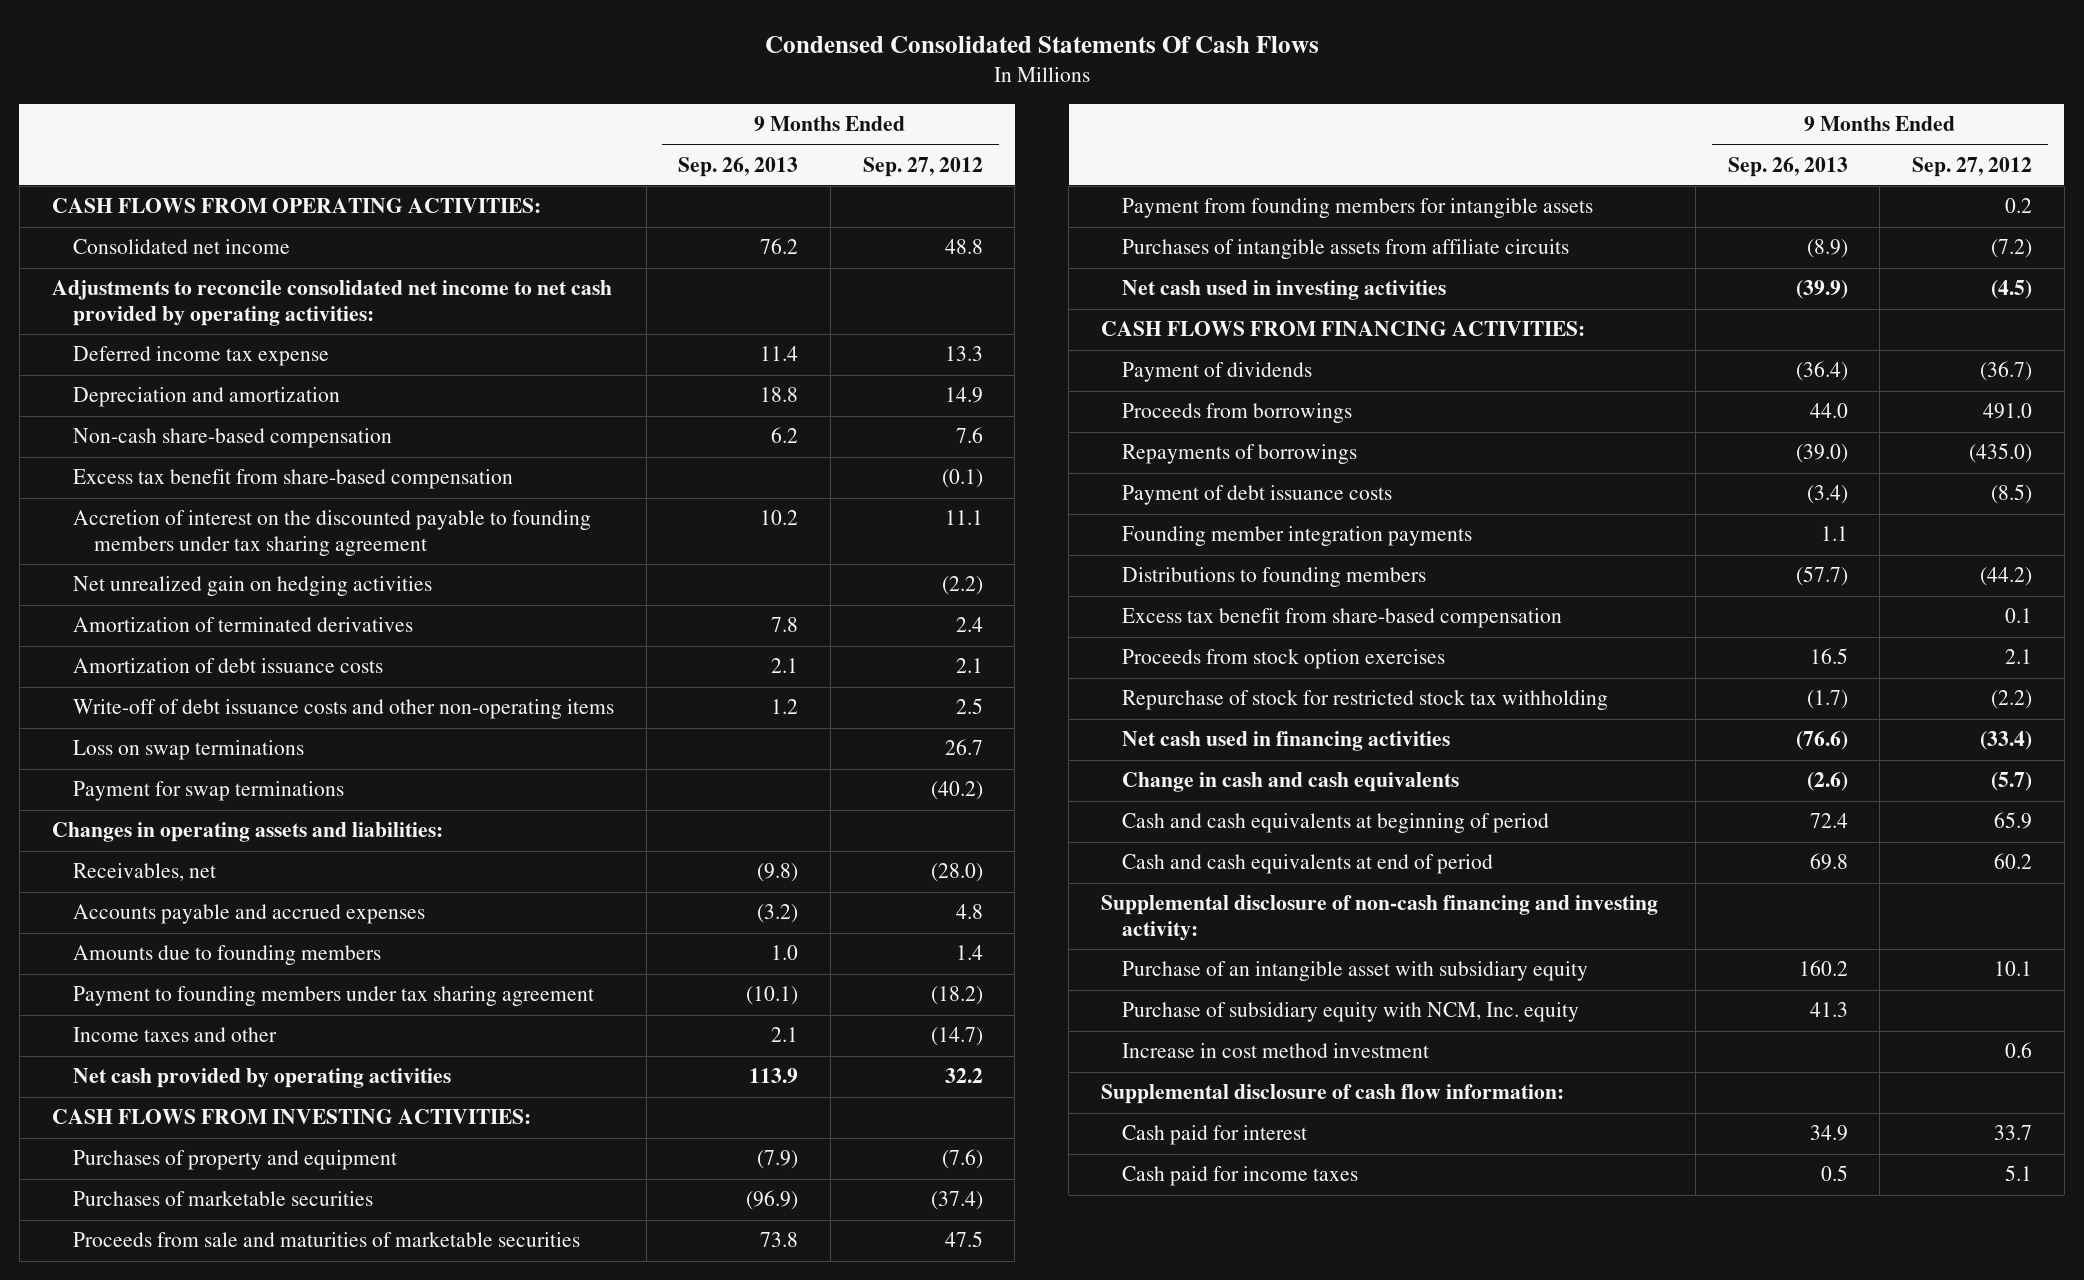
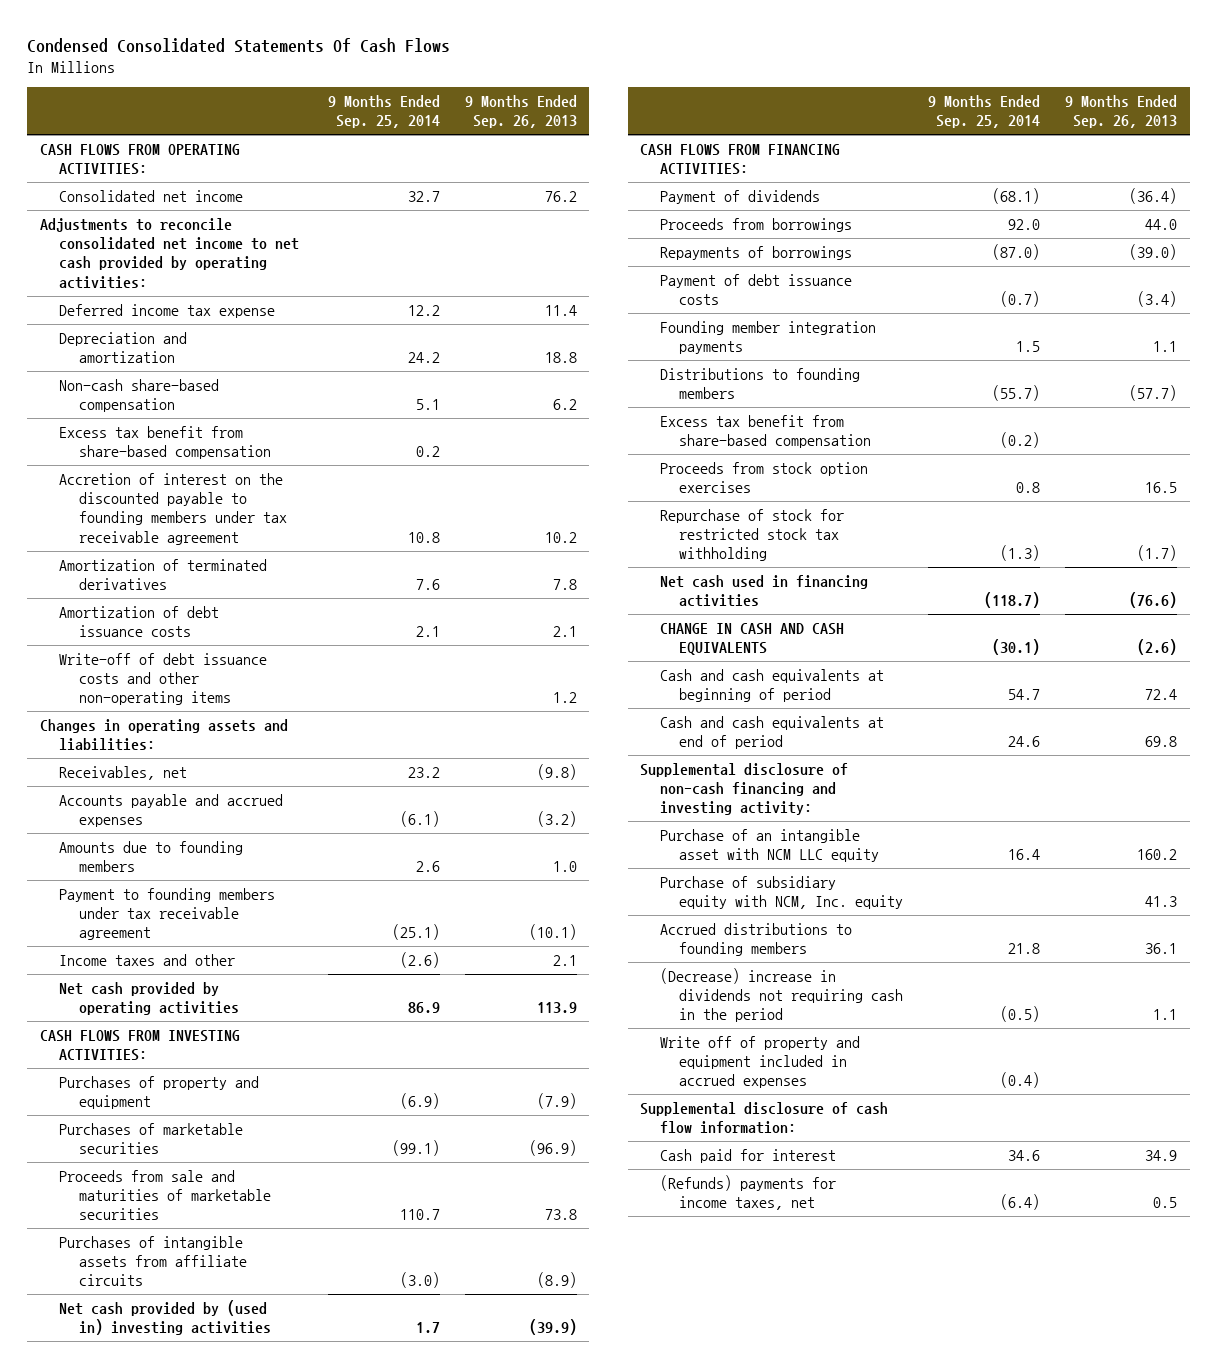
[862,156,983,177] Sep. 27, 2012 -> none
none -> [327,95,440,129] 9 Months Ended Sep. 25, 2014
[72,576,432,597] Net unrealized gain on hedging activities -> none
[72,510,591,557] Accretion of interest on the discounted payable to founding members under tax sharing agreement -> [59,472,287,545] Accretion of interest on the discounted payable to founding members under tax receivable agreement
[72,740,304,761] Loss on swap terminations -> none
[72,781,344,802] Payment for swap terminations -> none
[72,986,594,1007] Payment to founding members under tax sharing agreement -> [59,887,276,941] Payment to founding members under tax receivable agreement
[1122,198,1594,219] Payment from founding members for intangible assets -> none
[1122,280,1447,301] Net cash used in investing activities -> [59,1299,271,1336] Net cash provided by (used in) investing activities
[1122,772,1460,793] Change in cash and cash equivalents -> [659,622,844,656] CHANGE IN CASH AND CASH EQUIVALENTS
[1122,961,1589,982] Purchase of an intangible asset with subsidiary equity -> [659,828,880,863] Purchase of an intangible asset with NCM LLC equity
[1122,1043,1430,1059] Increase in cost method investment -> none
none -> [659,922,852,957] Accrued distributions to founding members
none -> [659,967,904,1023] (Decrease) increase in dividends not requiring cash in the period
none -> [659,1035,860,1089] Write off of property and equipment included in accrued expenses
[1122,1166,1359,1187] Cash paid for income taxes -> [659,1174,836,1211] (Refunds) payments for income taxes, net

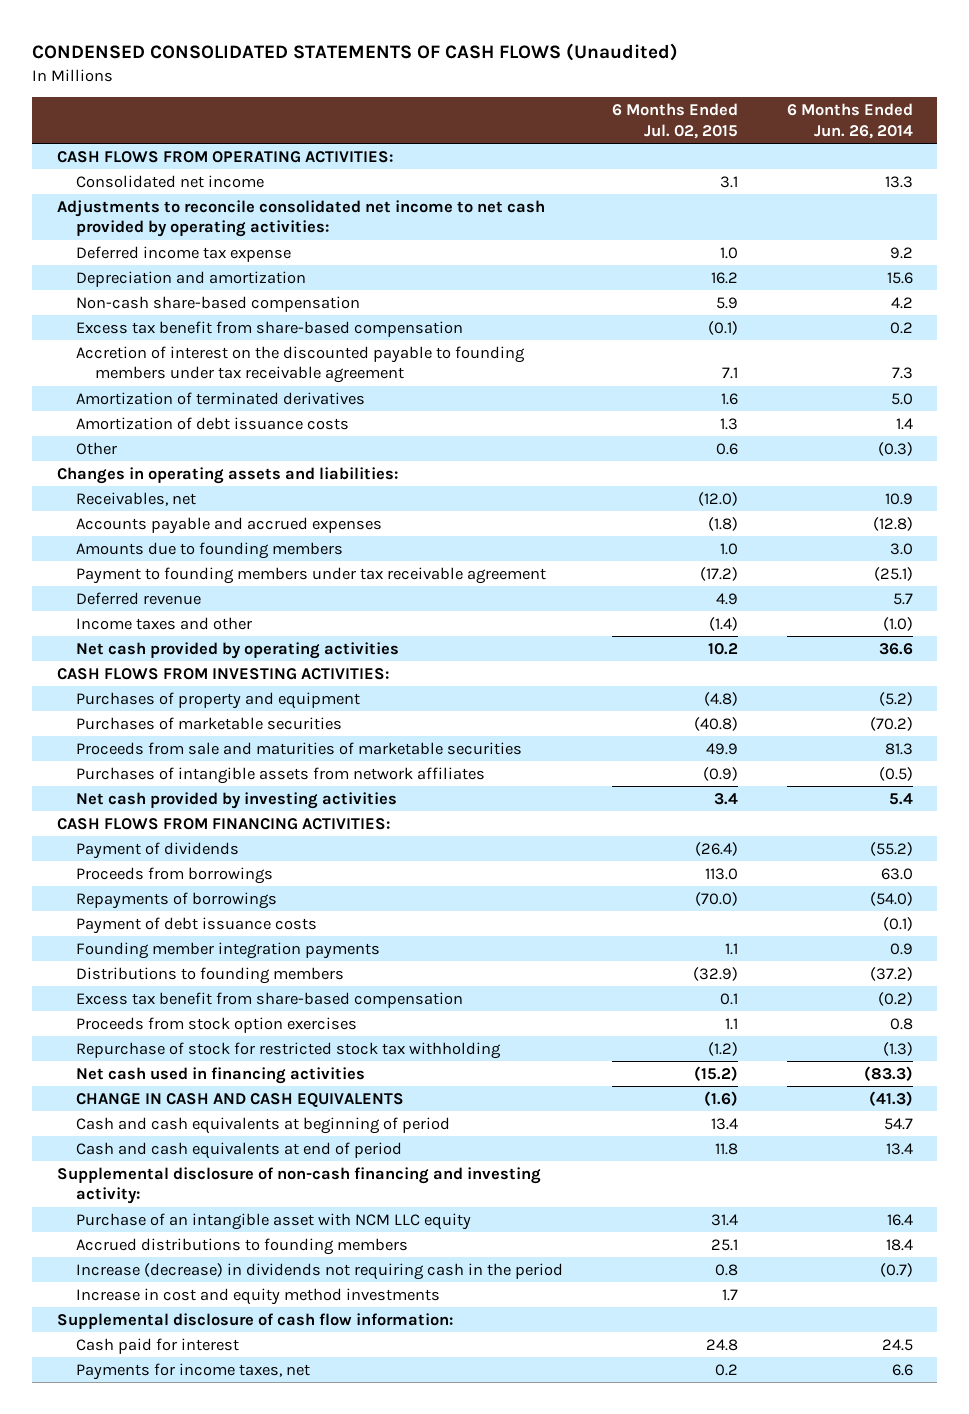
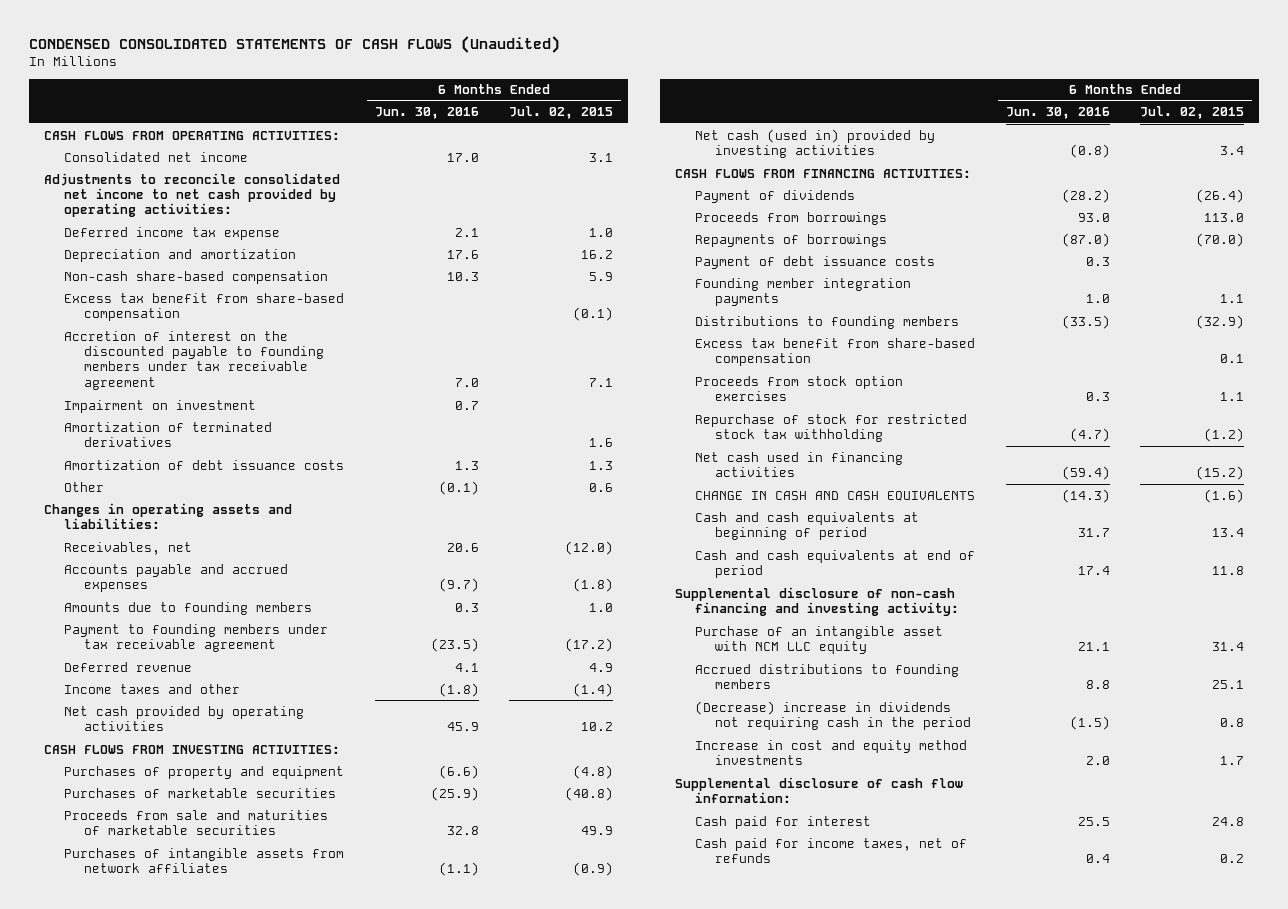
[786,103,913,139] 6 Months Ended Jun. 26, 2014 -> none
none -> [374,107,479,120] Jun. 30, 2016
none -> [64,399,257,413] Impairment on investment
[75,791,397,809] Net cash provided by investing activities -> [695,128,936,158] Net cash (used in) provided by investing activities
[75,1262,563,1280] Increase (decrease) in dividends not requiring cash in the period -> [695,700,971,730] (Decrease) increase in dividends not requiring cash in the period
[75,1362,310,1380] Payments for income taxes, net -> [695,837,968,863] Cash paid for income taxes, net of refunds

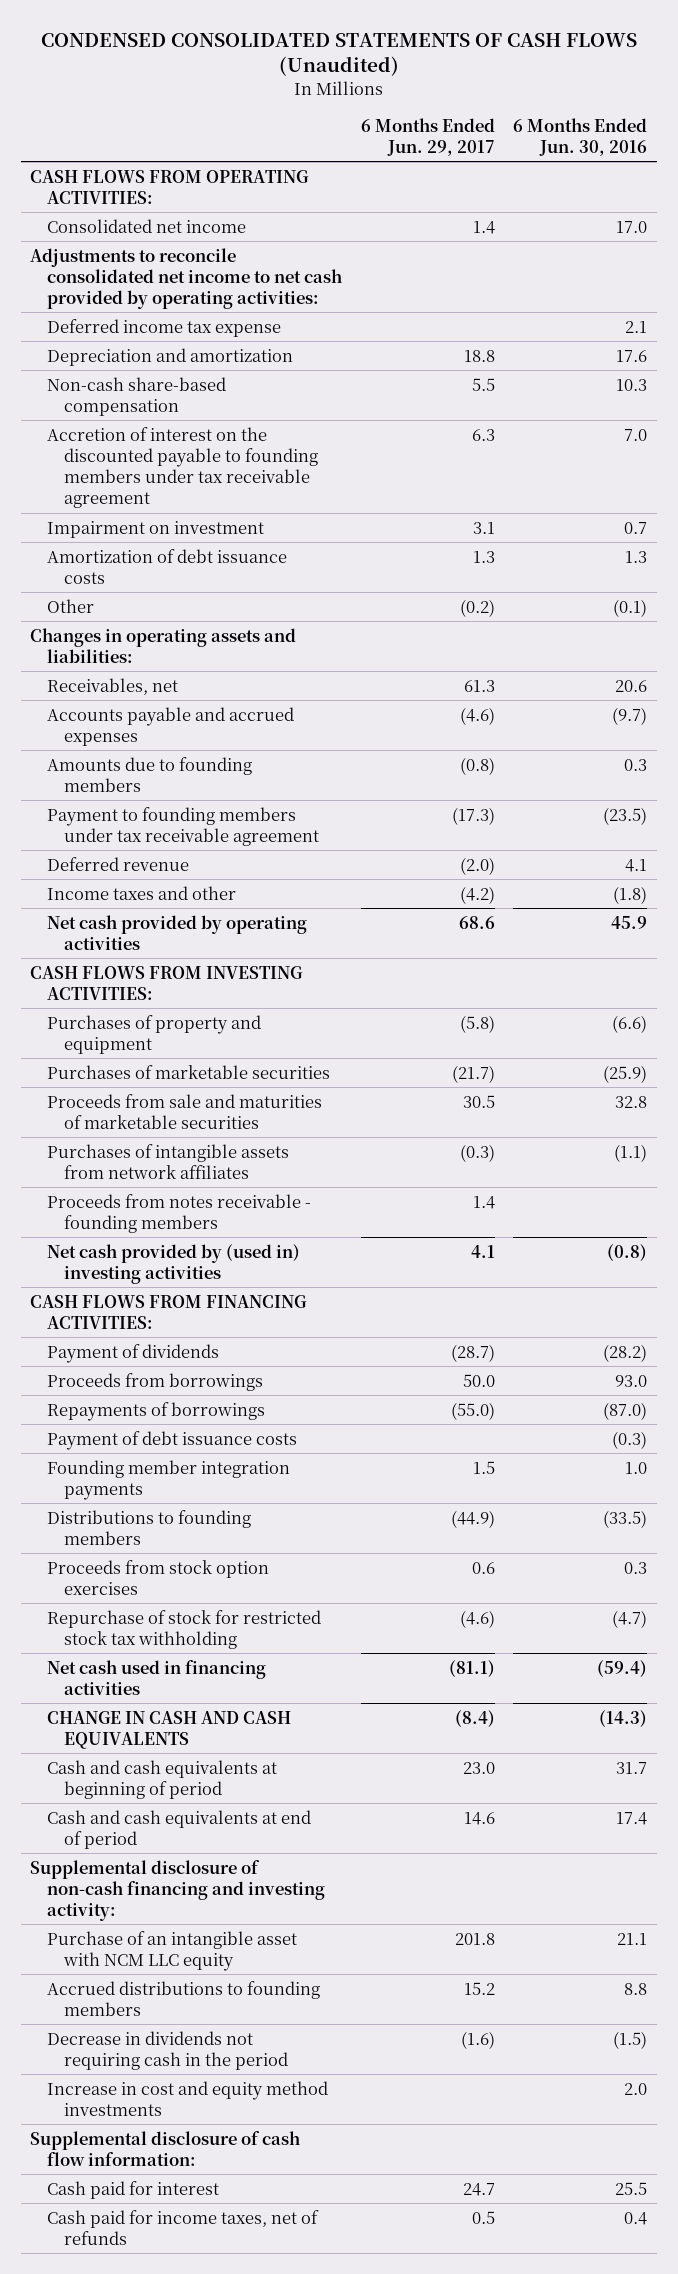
[509,106,614,120] Jul. 02, 2015 -> none
none -> [360,117,495,157] 6 Months Ended Jun. 29, 2017
[64,292,345,321] Excess tax benefit from share-based compensation -> none
[64,421,273,447] Amortization of terminated derivatives -> none
none -> [46,1193,311,1233] Proceeds from notes receivable - founding members
[695,128,936,158] Net cash (used in) provided by investing activities -> [46,1243,300,1284] Net cash provided by (used in) investing activities
[1085,256,1110,266] 0.3 -> [612,1430,648,1449] (0.3)
[695,337,976,366] Excess tax benefit from share-based compensation -> none
[695,700,971,730] (Decrease) increase in dividends not requiring cash in the period -> [46,2030,288,2070] Decrease in dividends not requiring cash in the period

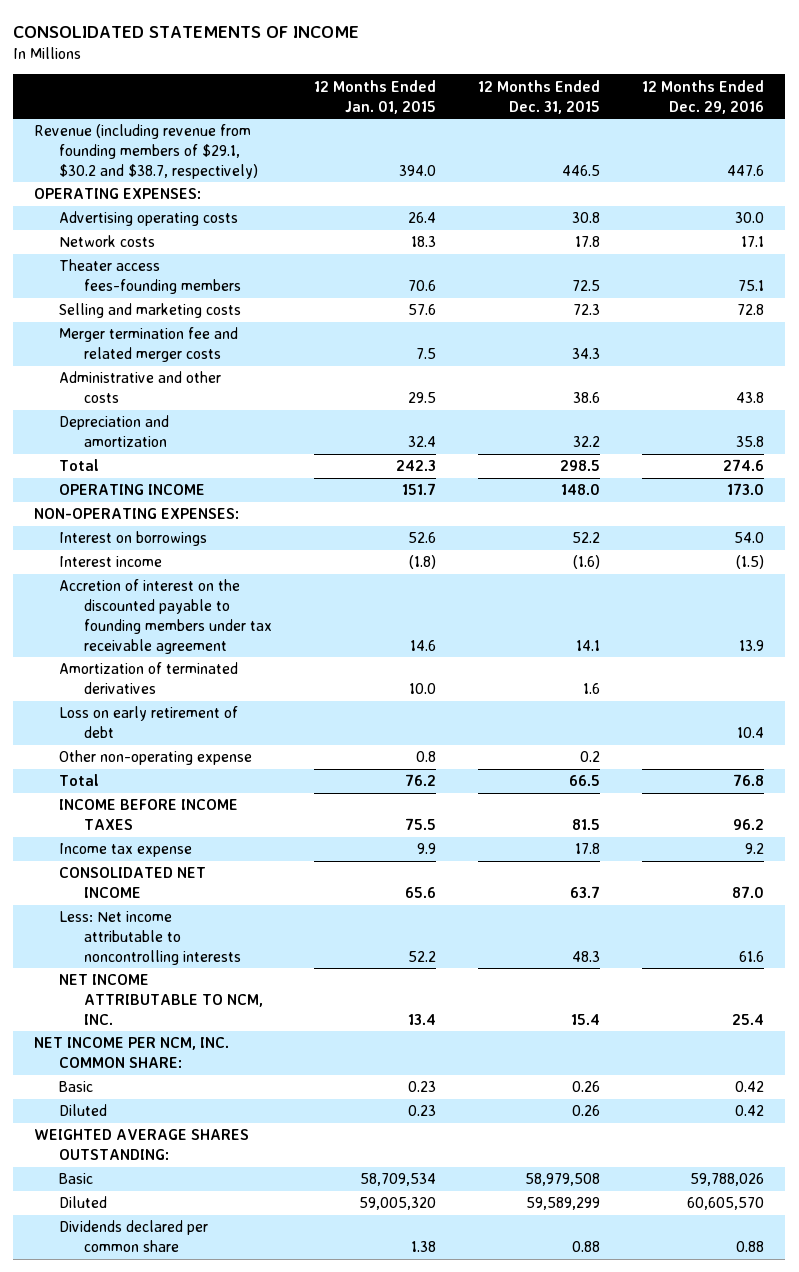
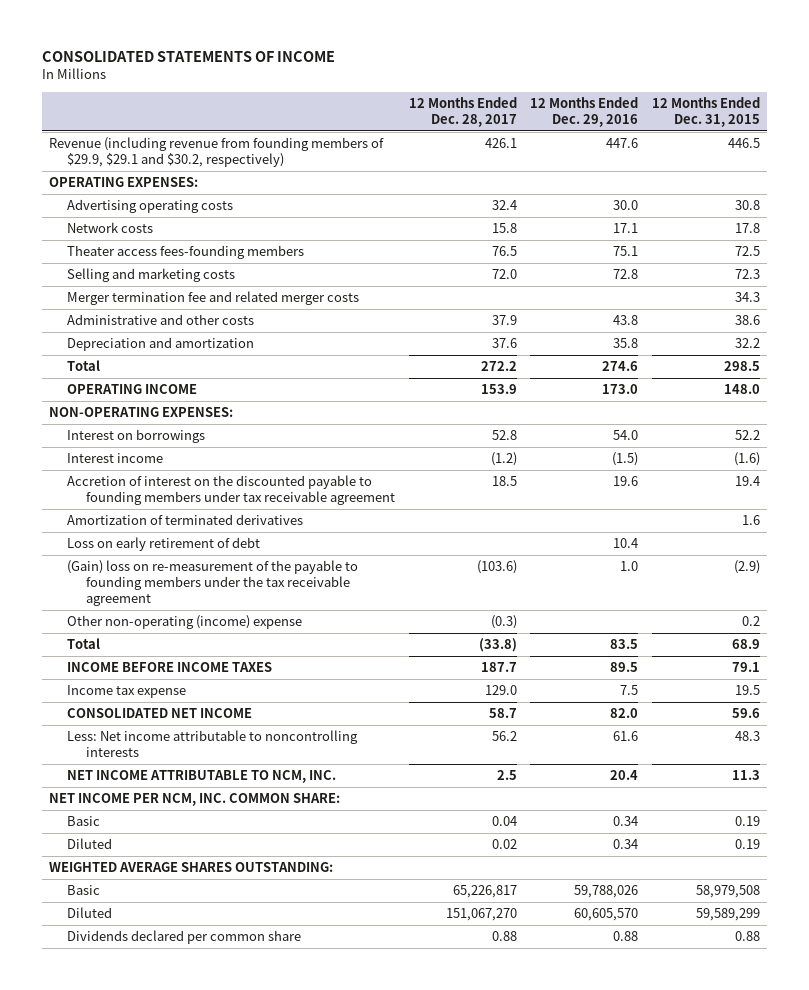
[314,79,437,114] 12 Months Ended Jan. 01, 2015 -> none
none -> [408,96,517,128] 12 Months Ended Dec. 28, 2017
[34,124,259,179] Revenue (including revenue from founding members of $29.1, $30.2 and $38.7, respectively) -> [48,137,384,168] Revenue (including revenue from founding members of $29.9, $29.1 and $30.2, respectively)
[576,639,601,651] 14.1 -> [734,476,760,487] 19.4
[739,639,765,651] 13.9 -> [613,476,639,487] 19.6
none -> [67,560,359,607] (Gain) loss on re-measurement of the payable to founding members under the tax receivable agreement
[59,750,253,766] Other non-operating expense -> [67,615,303,630] Other non-operating (income) expense
[569,775,601,787] 66.5 -> [731,639,760,650] 68.9
[733,774,765,787] 76.8 -> [610,639,639,650] 83.5
[572,819,601,831] 81.5 -> [731,662,760,673] 79.1
[733,819,765,831] 96.2 -> [610,662,639,673] 89.5
[575,843,601,855] 17.8 -> [734,685,760,696] 19.5
[745,843,765,855] 9.2 -> [620,685,639,696] 7.5
[570,886,601,899] 63.7 -> [731,708,760,719] 59.6
[732,886,765,899] 87.0 -> [610,708,639,719] 82.0
[571,1013,601,1025] 15.4 -> [731,770,760,781] 11.3
[732,1013,765,1025] 25.4 -> [610,770,639,781] 20.4
[572,1081,601,1093] 0.26 -> [734,816,760,827] 0.19
[735,1081,765,1093] 0.42 -> [613,816,639,827] 0.34
[572,1105,601,1117] 0.26 -> [734,839,760,850] 0.19
[735,1105,765,1117] 0.42 -> [613,839,639,850] 0.34

